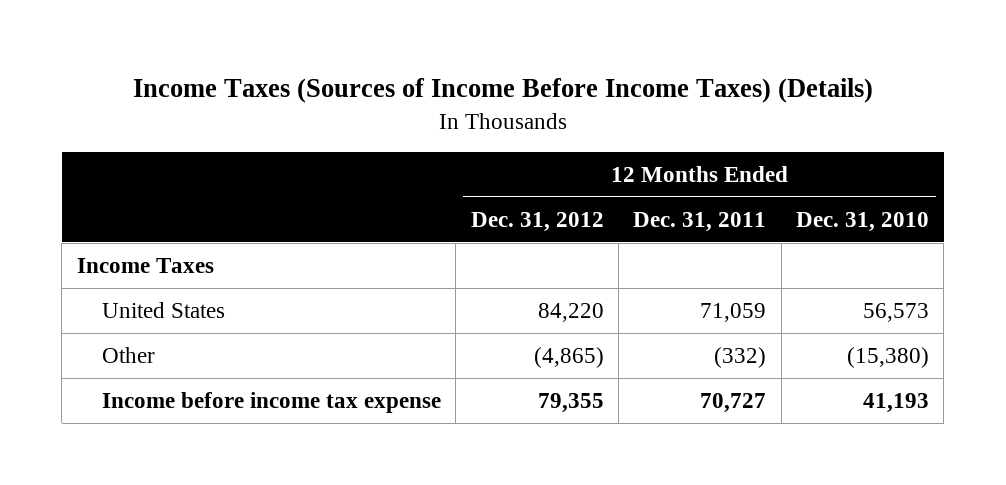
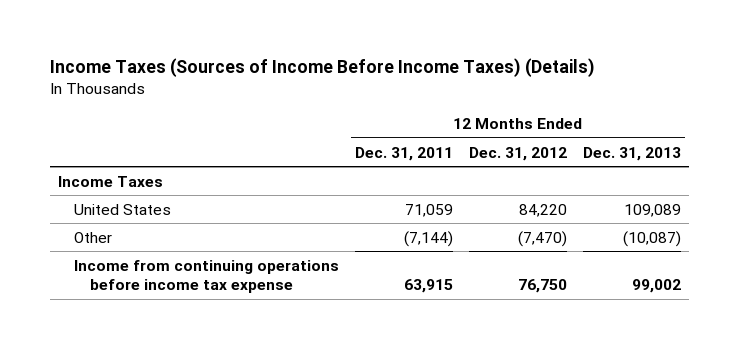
[796,211,930,232] Dec. 31, 2010 -> none
none -> [583,146,682,161] Dec. 31, 2013
[533,347,604,369] (4,865) -> [518,230,568,247] (7,470)
[714,347,767,369] (332) -> [403,230,453,247] (7,144)
[102,392,442,414] Income before income tax expense -> [73,259,339,294] Income from continuing operations before income tax expense
[537,393,604,414] 79,355 -> [518,279,568,294] 76,750
[700,393,767,414] 70,727 -> [403,279,453,294] 63,915

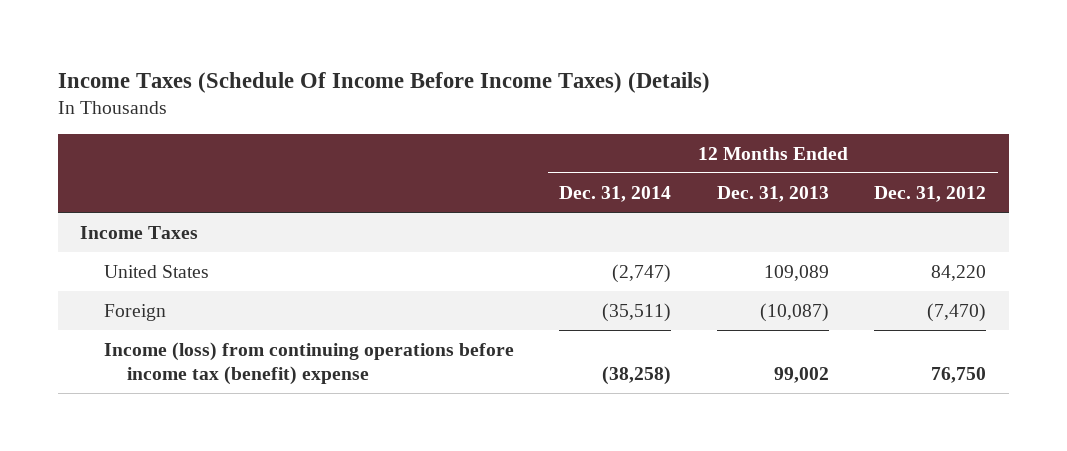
[49,58,595,78] Income Taxes (Sources of Income Before Income Taxes) (Details) -> [57,71,710,93] Income Taxes (Schedule Of Income Before Income Taxes) (Details)
[354,146,453,161] Dec. 31, 2011 -> none
none -> [559,185,672,202] Dec. 31, 2014
[73,231,112,243] Other -> [103,303,166,321] Foreign
[73,259,339,294] Income from continuing operations before income tax expense -> [103,341,514,385] Income (loss) from continuing operations before income tax (benefit) expense

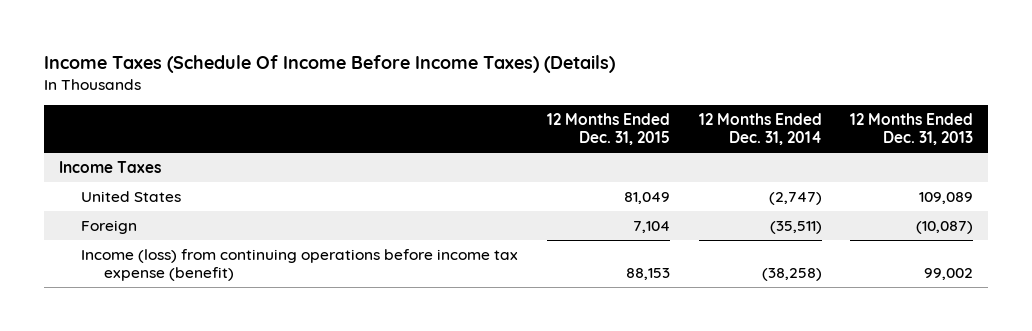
[874,185,987,202] Dec. 31, 2012 -> none
none -> [547,113,671,146] 12 Months Ended Dec. 31, 2015
[103,341,514,385] Income (loss) from continuing operations before income tax (benefit) expense -> [81,249,519,282] Income (loss) from continuing operations before income tax expense (benefit)

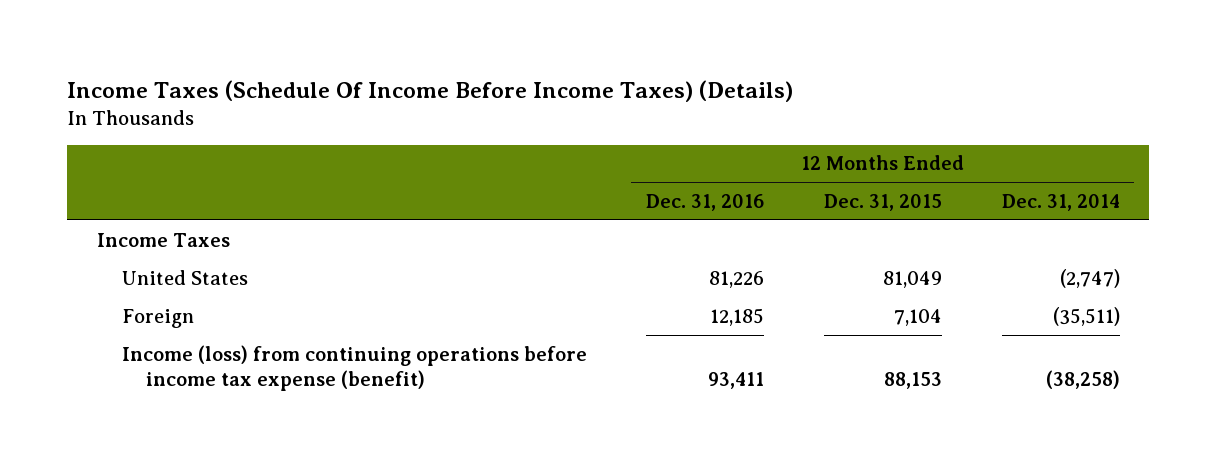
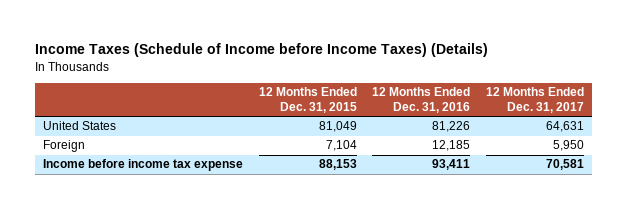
[66,79,793,102] Income Taxes (Schedule Of Income Before Income Taxes) (Details) -> [35,43,489,58] Income Taxes (Schedule of Income before Income Taxes) (Details)
[1001,193,1120,211] Dec. 31, 2014 -> none
none -> [485,87,584,114] 12 Months Ended Dec. 31, 2017
[96,232,230,247] Income Taxes -> none
[121,344,587,392] Income (loss) from continuing operations before income tax expense (benefit) -> [43,159,244,172] Income before income tax expense

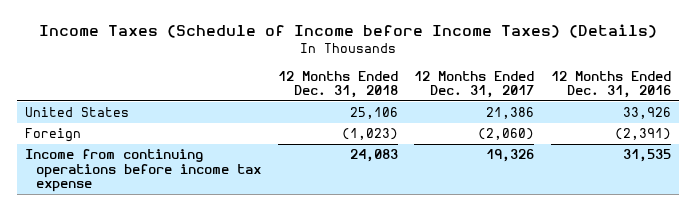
[258,87,357,114] 12 Months Ended Dec. 31, 2015 -> none
none -> [277,70,398,98] 12 Months Ended Dec. 31, 2018
[432,121,471,133] 81,226 -> [623,107,672,120] 33,926
[545,121,584,133] 64,631 -> [486,107,535,120] 21,386
[432,140,471,152] 12,185 -> [615,128,672,141] (2,391)
[552,140,584,152] 5,950 -> [478,128,535,141] (2,060)
[43,159,244,172] Income before income tax expense -> [24,149,261,193] Income from continuing operations before income tax expense
[432,159,471,171] 93,411 -> [623,149,672,163] 31,535
[545,159,584,171] 70,581 -> [486,149,535,163] 19,326

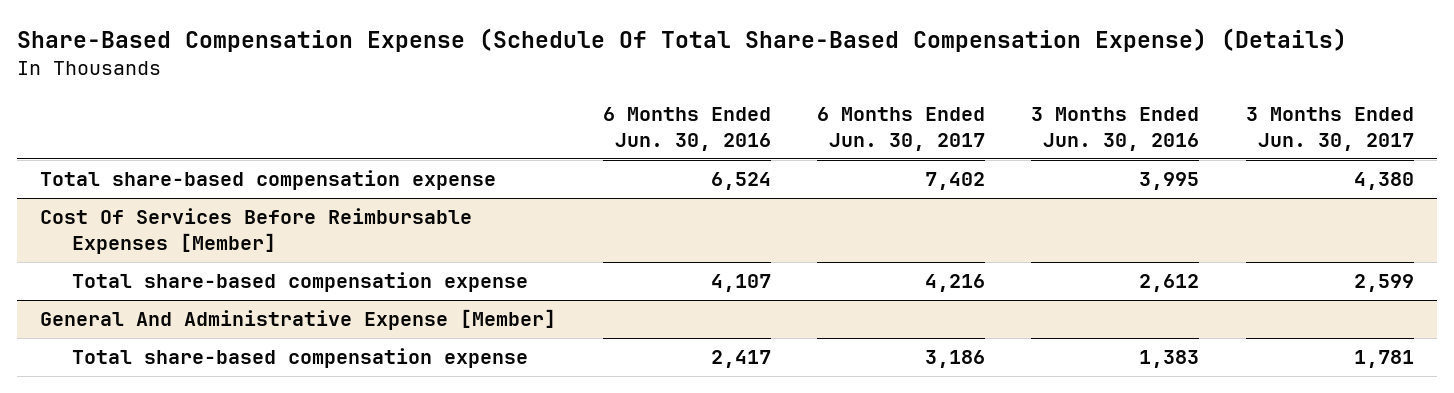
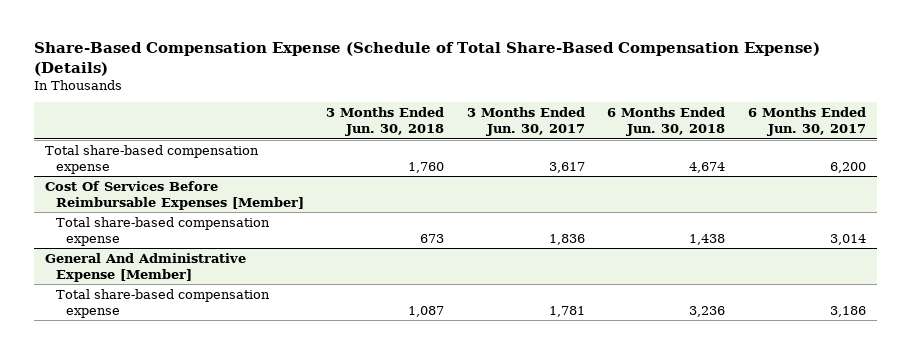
[17,28,1348,53] Share-Based Compensation Expense (Schedule Of Total Share-Based Compensation Expense) (Details) -> [33,42,820,76] Share-Based Compensation Expense (Schedule of Total Share-Based Compensation Expense) (Details)
[602,107,771,151] 6 Months Ended Jun. 30, 2016 -> none
[1031,107,1200,151] 3 Months Ended Jun. 30, 2016 -> none
none -> [326,107,445,137] 3 Months Ended Jun. 30, 2018
none -> [607,107,726,137] 6 Months Ended Jun. 30, 2018
[925,172,986,191] 7,402 -> [829,161,866,173] 6,200
[1353,172,1414,191] 4,380 -> [548,161,585,173] 3,617
[925,274,986,293] 4,216 -> [829,233,866,245] 3,014
[1353,274,1414,293] 2,599 -> [548,233,585,245] 1,836

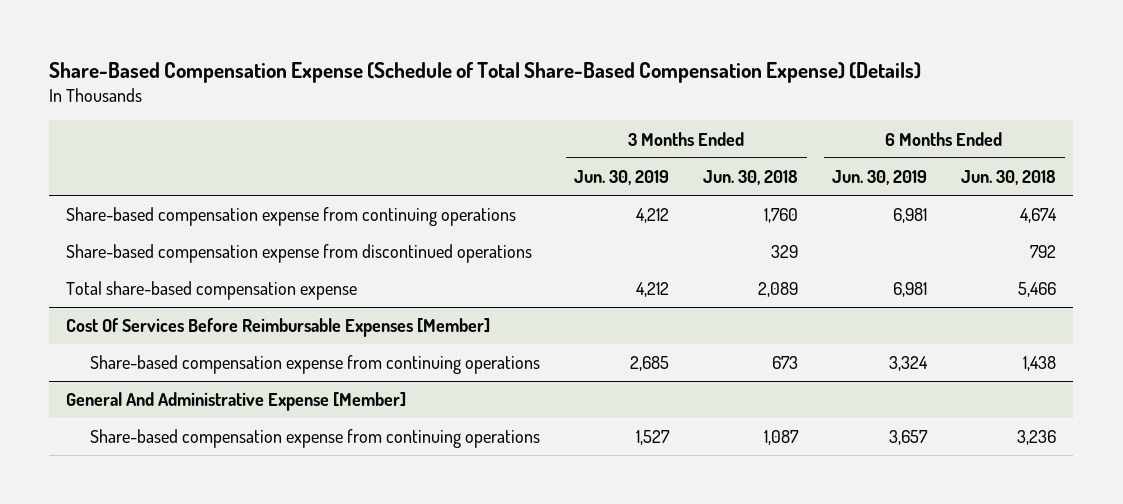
[466,107,585,137] 3 Months Ended Jun. 30, 2017 -> none
[747,107,866,137] 6 Months Ended Jun. 30, 2017 -> none
none -> [574,169,670,185] Jun. 30, 2019
none -> [832,169,928,185] Jun. 30, 2019
none -> [66,207,517,227] Share-based compensation expense from continuing operations
none -> [66,244,533,264] Share-based compensation expense from discontinued operations
[408,161,445,173] 1,760 -> [758,282,799,298] 2,089
[689,161,726,173] 4,674 -> [1018,282,1057,298] 5,466
[55,216,270,246] Total share-based compensation expense -> [90,355,541,375] Share-based compensation expense from continuing operations
[55,288,270,318] Total share-based compensation expense -> [90,429,541,449] Share-based compensation expense from continuing operations

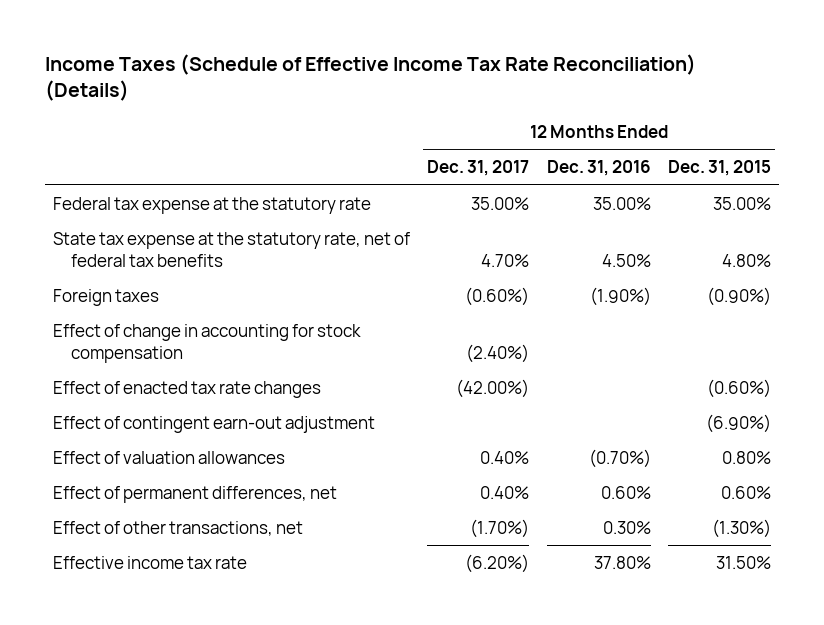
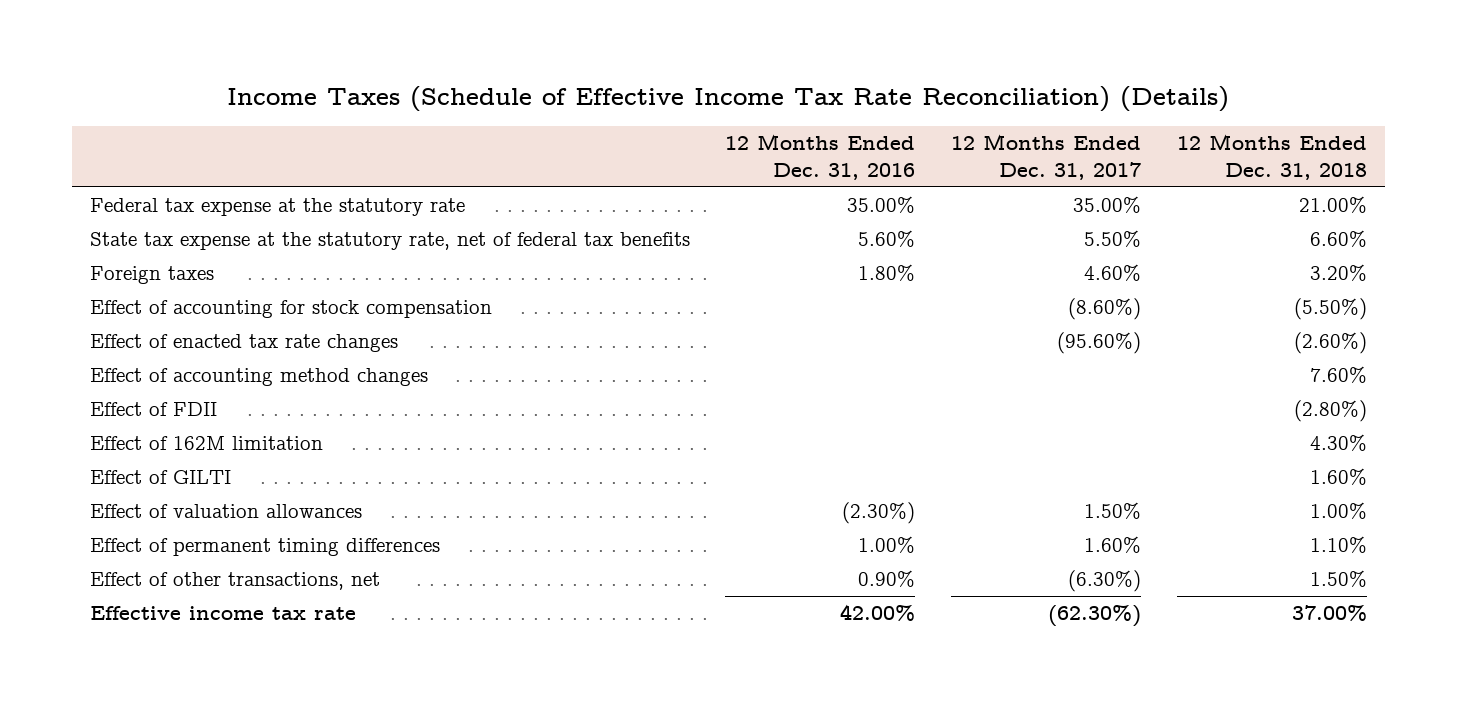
[667,160,771,177] Dec. 31, 2015 -> none
none -> [1176,134,1367,180] 12 Months Ended Dec. 31, 2018
[53,415,376,433] Effect of contingent earn-out adjustment -> none
[481,253,530,267] 4.70% -> [1084,230,1142,248] 5.50%
[601,253,651,267] 4.50% -> [858,230,916,248] 5.60%
[465,286,530,306] (0.60%) -> [1084,264,1142,282] 4.60%
[589,286,651,306] (1.90%) -> [858,264,916,282] 1.80%
[53,323,362,363] Effect of change in accounting for stock compensation -> [89,300,492,319] Effect of accounting for stock compensation
[466,343,530,363] (2.40%) -> [1068,298,1142,321] (8.60%)
[456,378,530,398] (42.00%) -> [1057,332,1142,355] (95.60%)
none -> [89,368,428,387] Effect of accounting method changes
none -> [89,402,217,417] Effect of FDII
none -> [89,436,323,451] Effect of 162M limitation
none -> [89,470,231,485] Effect of GILTI
[480,450,530,464] 0.40% -> [1084,502,1142,520] 1.50%
[588,448,651,468] (0.70%) -> [842,502,916,525] (2.30%)
[53,485,338,503] Effect of permanent differences, net -> [89,538,440,557] Effect of permanent timing differences
[480,485,530,499] 0.40% -> [1084,536,1142,554] 1.60%
[600,485,651,499] 0.60% -> [858,536,916,554] 1.00%
[470,518,530,538] (1.70%) -> [1068,570,1142,593] (6.30%)
[602,520,651,534] 0.30% -> [858,570,916,588] 0.90%
[465,553,530,573] (6.20%) -> [1048,605,1142,628] (62.30%)
[593,555,651,569] 37.80% -> [840,604,916,622] 42.00%

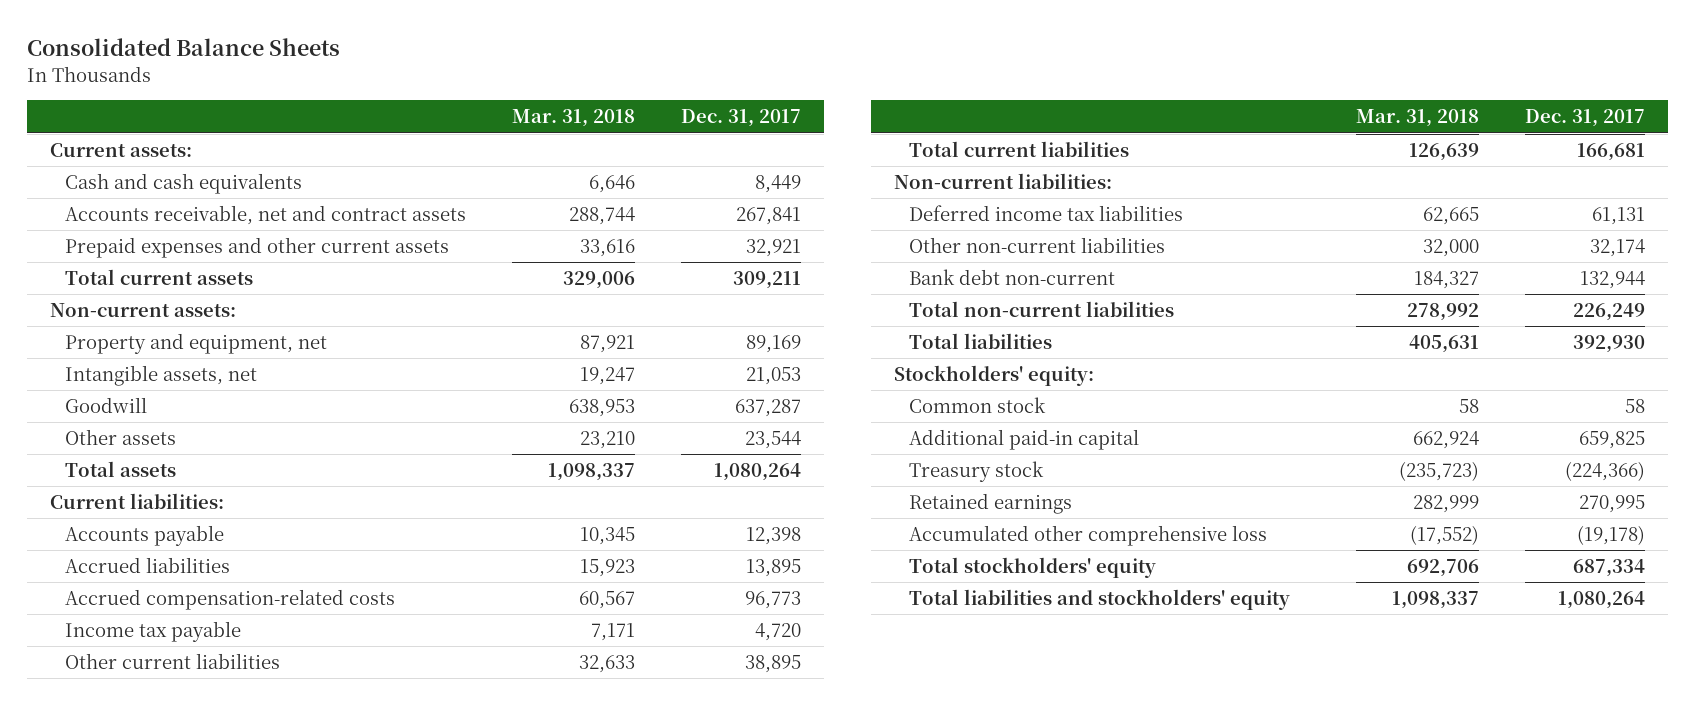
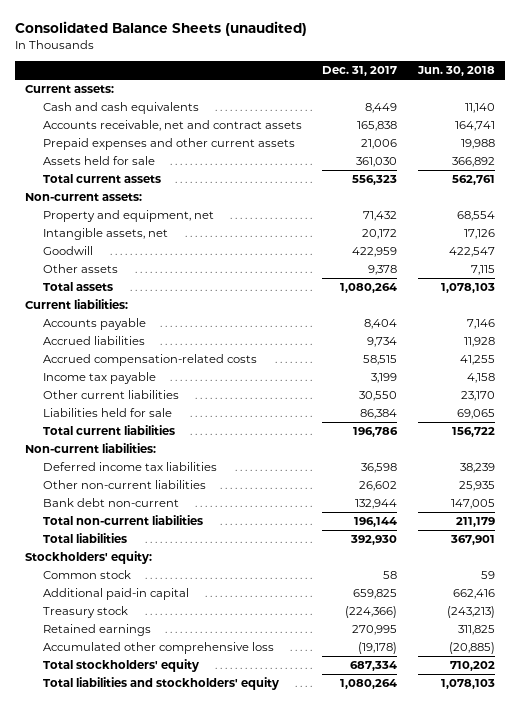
[27,38,341,57] Consolidated Balance Sheets -> [14,21,307,37] Consolidated Balance Sheets (unaudited)
[512,109,636,128] Mar. 31, 2018 -> none
none -> [416,65,495,76] Jun. 30, 2018
[736,206,802,225] 267,841 -> [357,121,398,132] 165,838
[746,238,802,257] 32,921 -> [361,139,398,150] 21,006
none -> [42,156,155,166] Assets held for sale
[733,270,802,289] 309,211 -> [352,175,398,186] 556,323
[746,334,802,353] 89,169 -> [363,211,398,222] 71,432
[746,366,802,385] 21,053 -> [362,229,398,240] 20,172
[735,398,802,417] 637,287 -> [352,247,398,258] 422,959
[745,430,802,449] 23,544 -> [368,265,398,276] 9,378
[746,526,802,545] 12,398 -> [364,319,398,330] 8,404
[746,558,802,577] 13,895 -> [367,337,398,348] 9,734
[745,590,802,609] 96,773 -> [363,355,398,366] 58,515
[755,622,802,641] 4,720 -> [371,373,398,384] 3,199
[745,654,802,673] 38,895 -> [359,391,398,402] 30,550
none -> [42,408,172,418] Liabilities held for sale
[1577,142,1646,161] 166,681 -> [353,427,399,438] 196,786
[1592,206,1646,225] 61,131 -> [361,463,398,474] 36,598
[1590,238,1646,257] 32,174 -> [359,481,398,492] 26,602
[1573,302,1646,321] 226,249 -> [354,517,398,528] 196,144

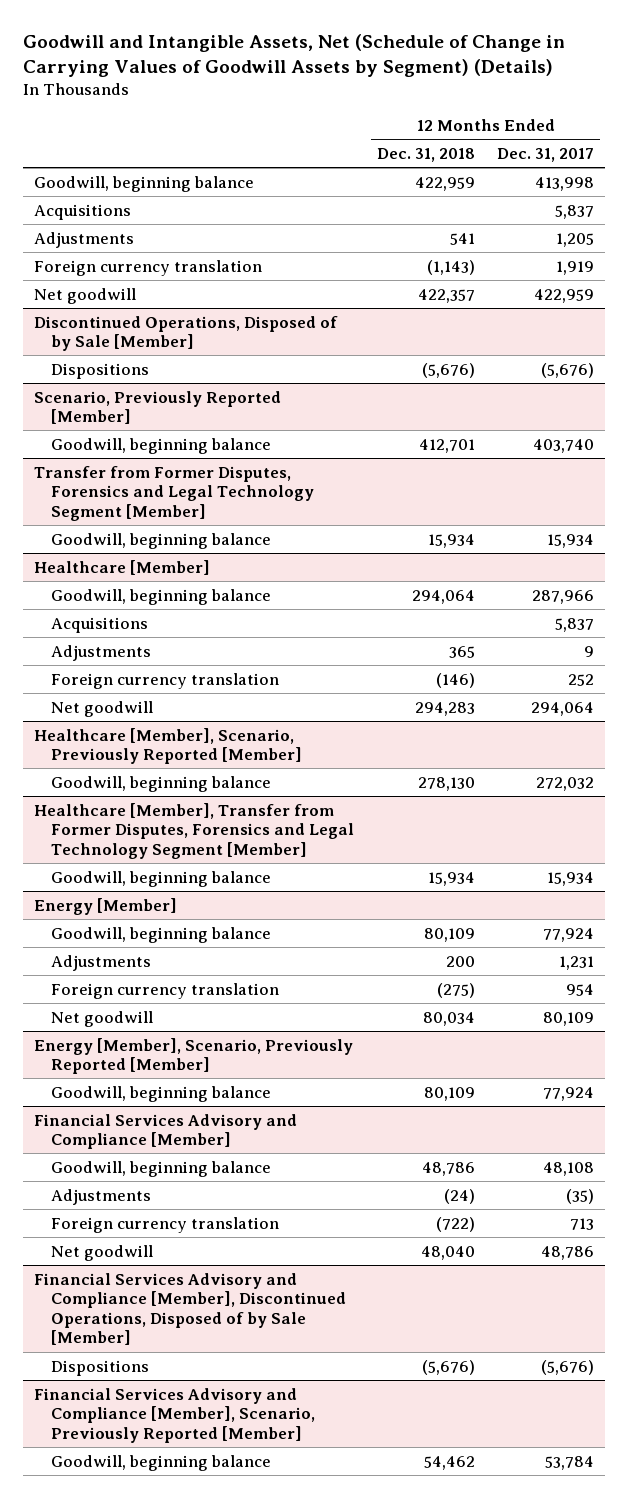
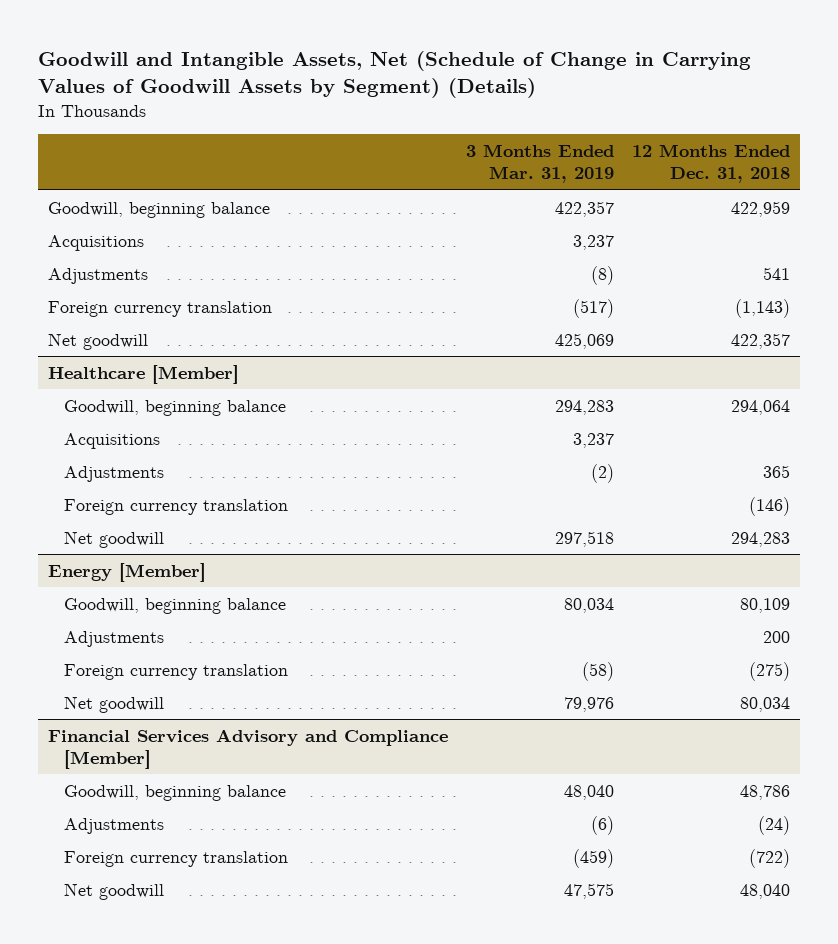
[497,147,595,162] Dec. 31, 2017 -> none
none -> [465,143,614,184] 3 Months Ended Mar. 31, 2019
[33,315,338,352] Discontinued Operations, Disposed of by Sale [Member] -> none
[51,362,150,379] Dispositions -> none
[33,390,281,425] Scenario, Previously Reported [Member] -> none
[51,437,272,454] Goodwill, beginning balance -> none
[33,465,315,521] Transfer from Former Disputes, Forensics and Legal Technology Segment [Member] -> none
[51,532,272,549] Goodwill, beginning balance -> none
[33,727,303,765] Healthcare [Member], Scenario, Previously Reported [Member] -> none
[51,775,272,792] Goodwill, beginning balance -> none
[33,802,355,859] Healthcare [Member], Transfer from Former Disputes, Forensics and Legal Technology Segment [Member] -> none
[51,870,272,887] Goodwill, beginning balance -> none
[33,1037,353,1075] Energy [Member], Scenario, Previously Reported [Member] -> none
[51,1085,272,1102] Goodwill, beginning balance -> none
[33,1272,347,1346] Financial Services Advisory and Compliance [Member], Discontinued Operations, Disposed of by Sale [Member] -> none
[51,1359,150,1376] Dispositions -> none
[33,1387,316,1443] Financial Services Advisory and Compliance [Member], Scenario, Previously Reported [Member] -> none
[51,1454,272,1471] Goodwill, beginning balance -> none

